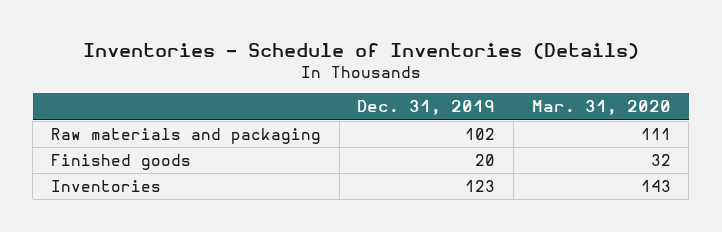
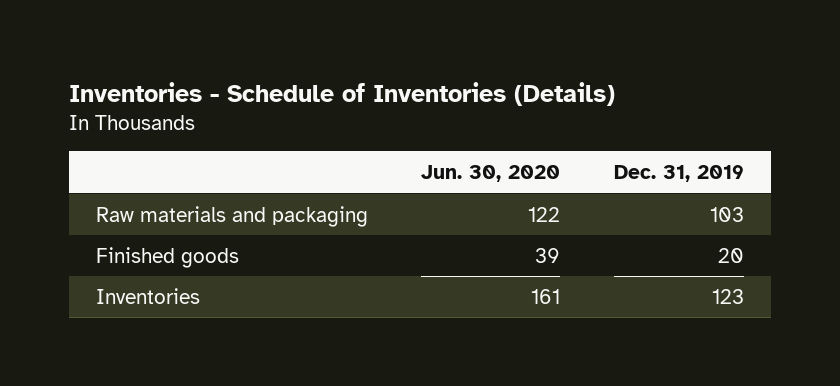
[531,100,671,116] Mar. 31, 2020 -> none
none -> [421,165,561,183] Jun. 30, 2020
[465,128,496,141] 102 -> [710,206,745,222] 103

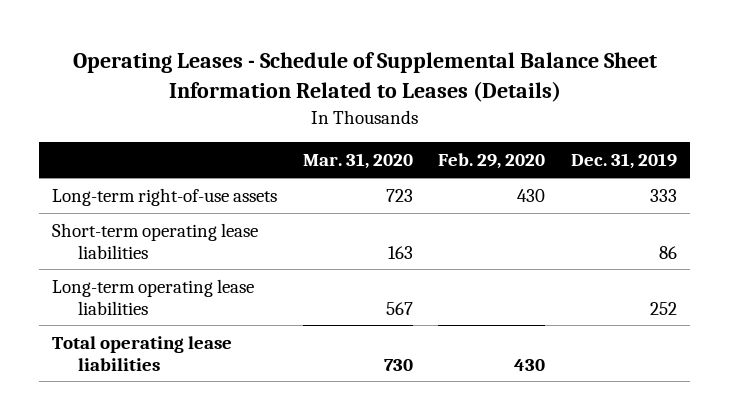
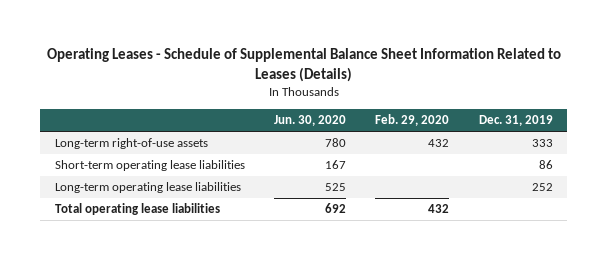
[302,153,413,170] Mar. 31, 2020 -> none
none -> [273,115,346,127] Jun. 30, 2020
[517,188,546,202] 430 -> [428,139,450,148] 432
[514,358,546,371] 430 -> [428,204,450,214] 432

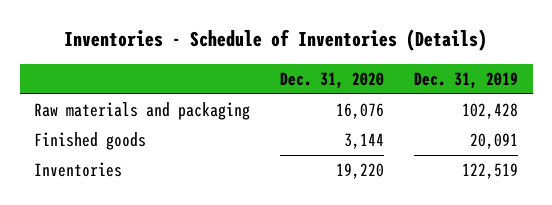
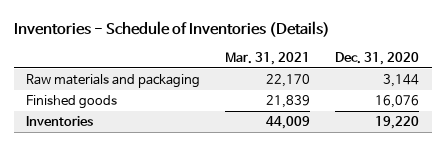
[413,71,518,89] Dec. 31, 2019 -> none
none -> [225,52,311,66] Mar. 31, 2021
[336,103,385,120] 16,076 -> [383,73,420,87] 3,144
[344,133,385,150] 3,144 -> [375,94,420,108] 16,076

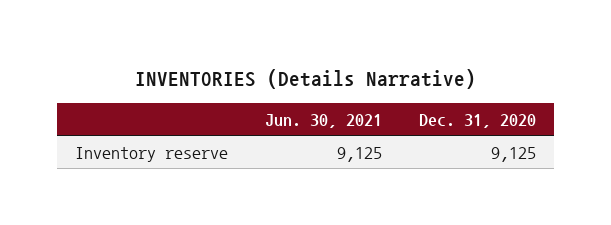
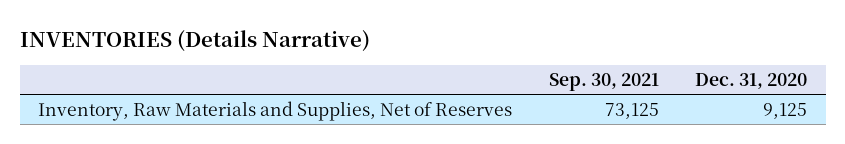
[265,113,383,128] Jun. 30, 2021 -> none
none -> [548,72,659,91] Sep. 30, 2021
[75,146,229,162] Inventory reserve -> [37,101,512,122] Inventory, Raw Materials and Supplies, Net of Reserves

